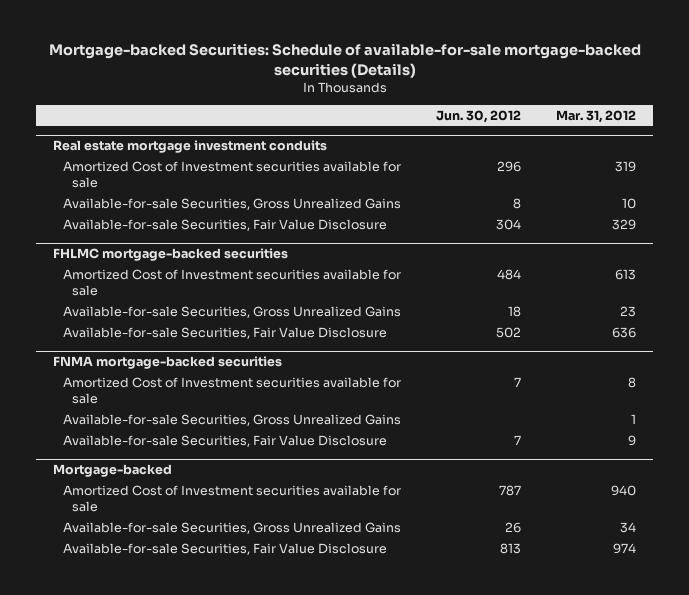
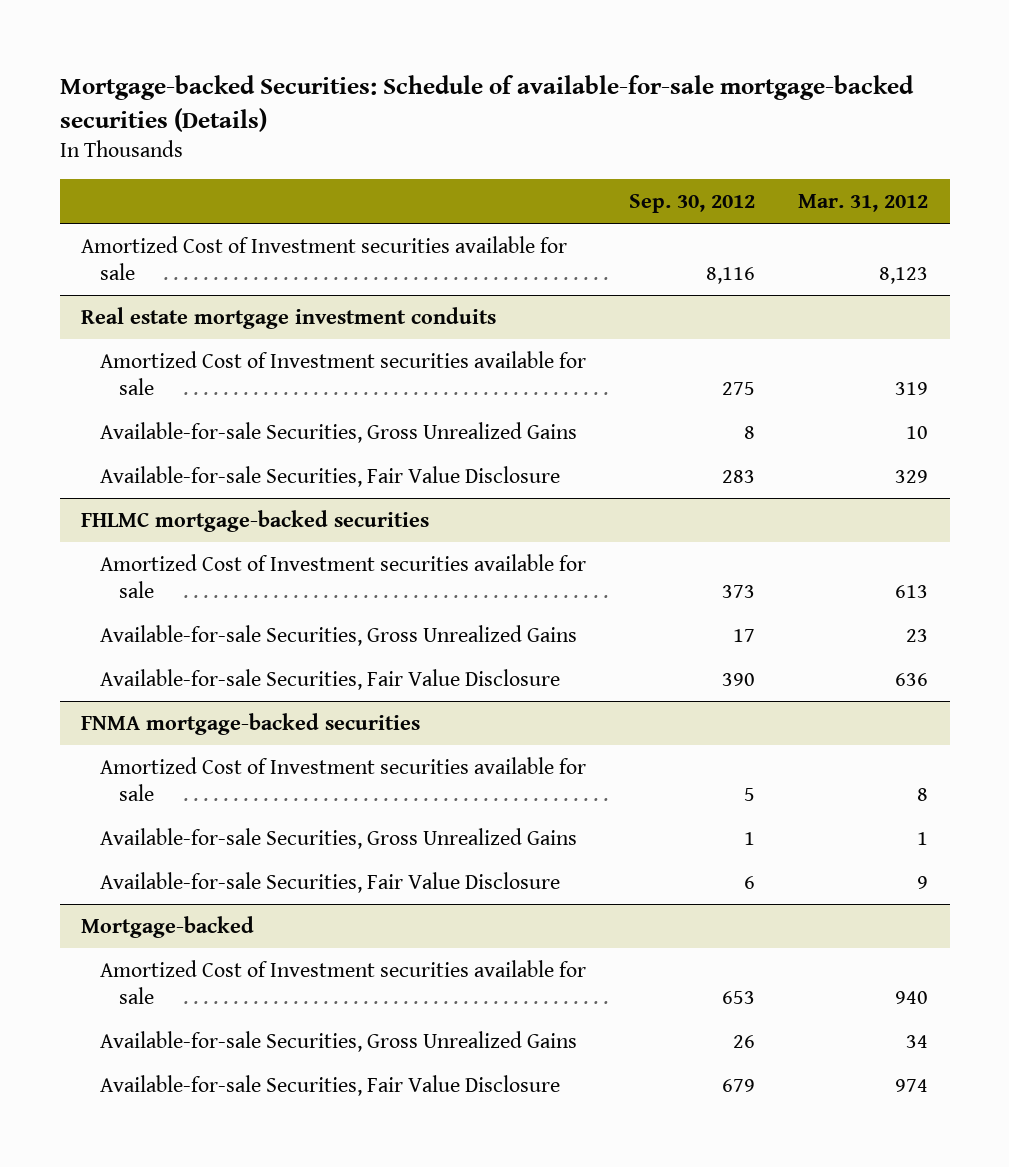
[435,109,521,123] Jun. 30, 2012 -> none
none -> [629,194,756,214] Sep. 30, 2012
none -> [81,235,568,281] Amortized Cost of Investment securities available for sale

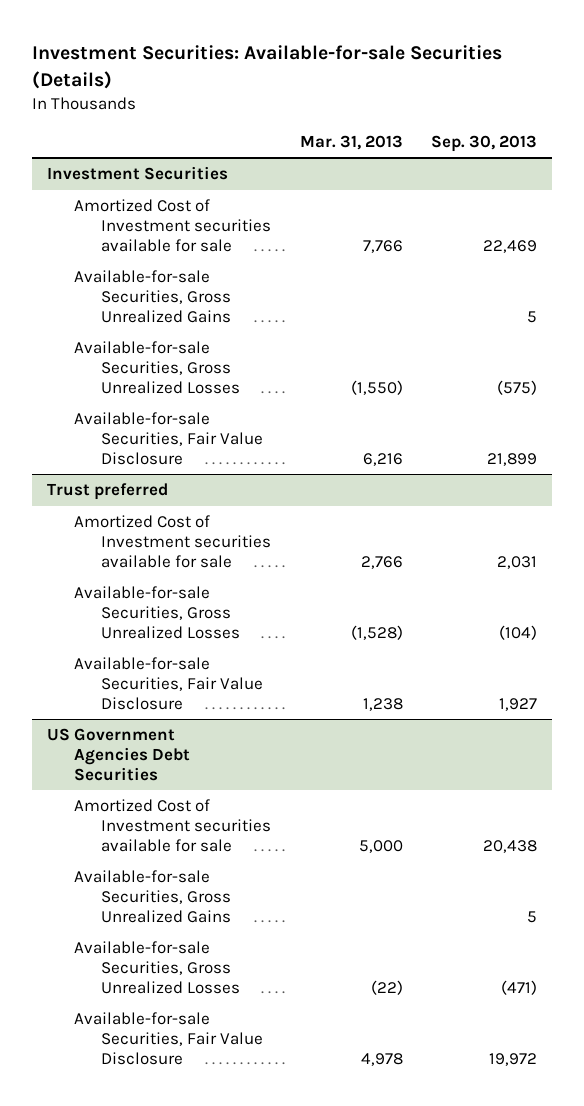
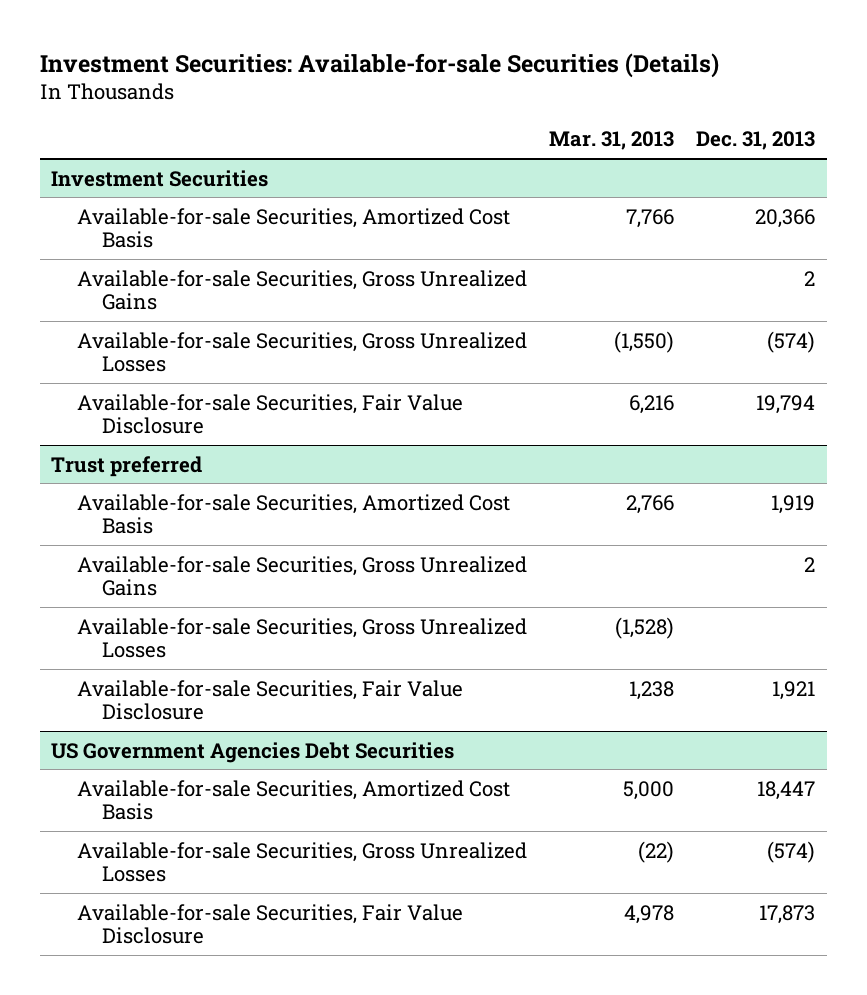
[431,135,538,153] Sep. 30, 2013 -> none
none -> [696,131,816,151] Dec. 31, 2013
[73,199,271,252] Amortized Cost of Investment securities available for sale -> [76,207,510,249] Available-for-sale Securities, Amortized Cost Basis
[73,515,271,568] Amortized Cost of Investment securities available for sale -> [76,493,510,535] Available-for-sale Securities, Amortized Cost Basis
none -> [76,555,527,597] Available-for-sale Securities, Gross Unrealized Gains
[73,870,231,923] Available-for-sale Securities, Gross Unrealized Gains -> none
[73,799,271,852] Amortized Cost of Investment securities available for sale -> [76,779,510,821] Available-for-sale Securities, Amortized Cost Basis

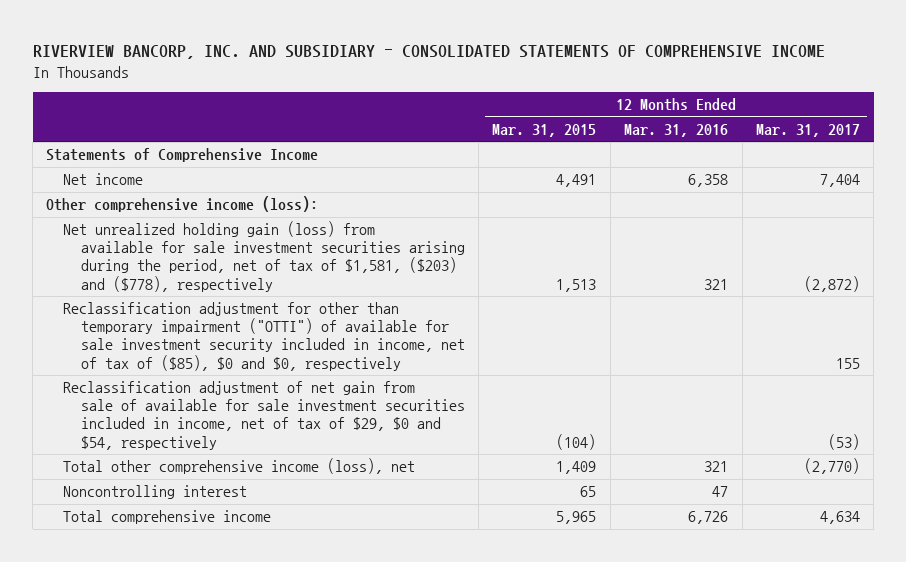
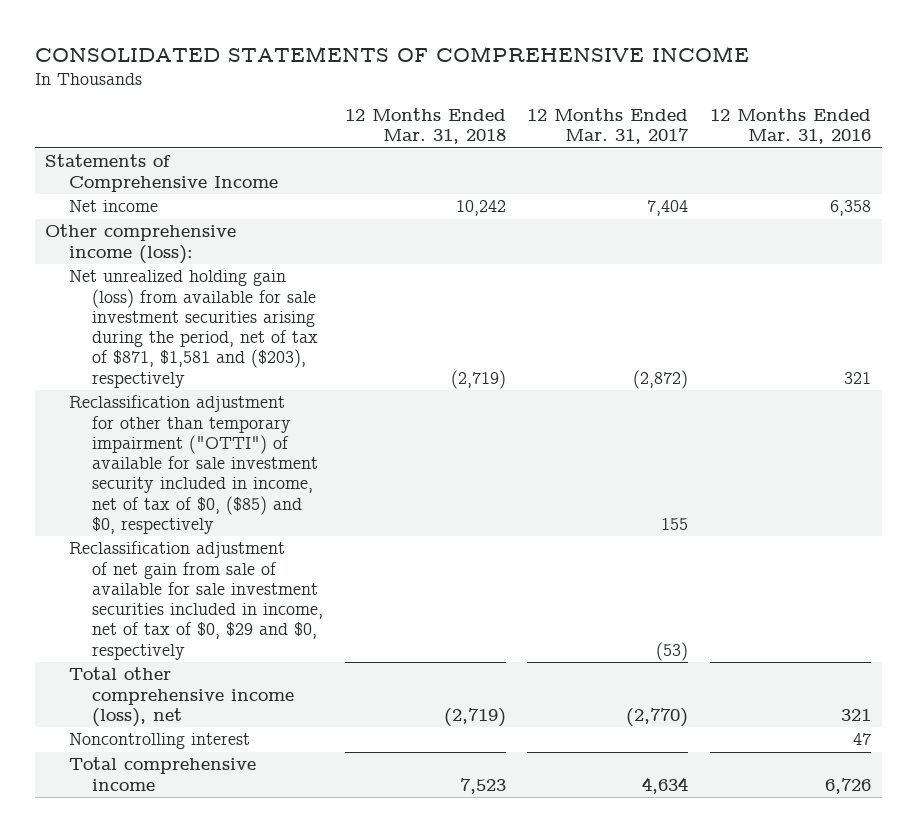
[32,45,825,60] RIVERVIEW BANCORP, INC. AND SUBSIDIARY - CONSOLIDATED STATEMENTS OF COMPREHENSIVE INCOME -> [34,45,749,62] CONSOLIDATED STATEMENTS OF COMPREHENSIVE INCOME
[492,124,597,138] Mar. 31, 2015 -> none
none -> [344,108,506,145] 12 Months Ended Mar. 31, 2018
[63,221,465,292] Net unrealized holding gain (loss) from available for sale investment securities arising during the period, net of tax of $1,581, ($203) and ($778), respectively -> [68,270,319,388] Net unrealized holding gain (loss) from available for sale investment securities arising during the period, net of tax of $871, $1,581 and ($203), respectively
[63,302,465,371] Reclassification adjustment for other than temporary impairment ("OTTI") of available for sale investment security included in income, net of tax of ($85), $0 and $0, respectively -> [68,395,319,535] Reclassification adjustment for other than temporary impairment ("OTTI") of available for sale investment security included in income, net of tax of $0, ($85) and $0, respectively
[63,381,465,450] Reclassification adjustment of net gain from sale of available for sale investment securities included in income, net of tax of $29, $0 and $54, respectively -> [68,541,324,660] Reclassification adjustment of net gain from sale of available for sale investment securities included in income, net of tax of $0, $29 and $0, respectively

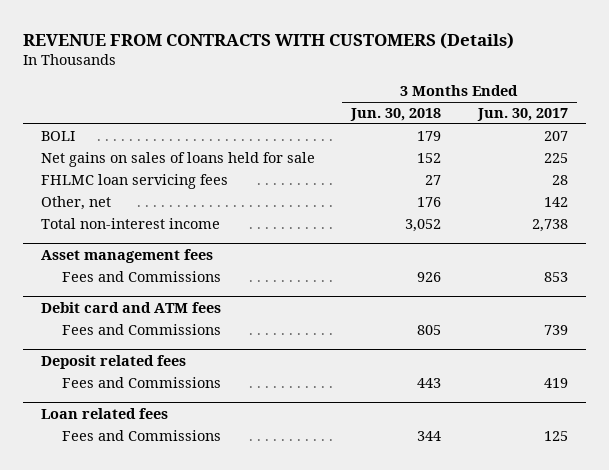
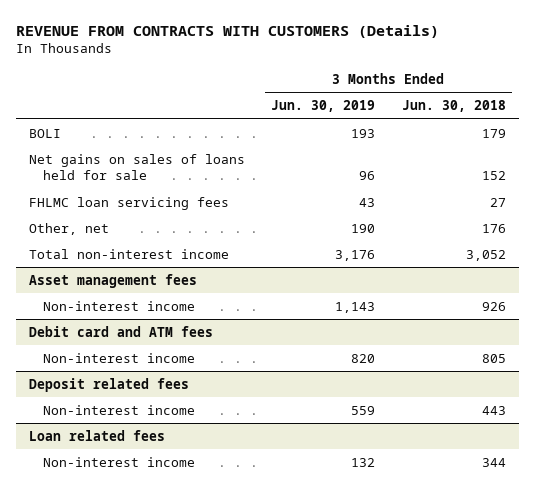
[476,108,568,122] Jun. 30, 2017 -> none
none -> [271,100,376,113] Jun. 30, 2019
[61,271,221,283] Fees and Commissions -> [43,300,196,311] Non-interest income
[61,324,221,336] Fees and Commissions -> [43,352,196,363] Non-interest income
[61,377,221,389] Fees and Commissions -> [43,404,196,415] Non-interest income
[61,430,221,442] Fees and Commissions -> [43,456,196,467] Non-interest income

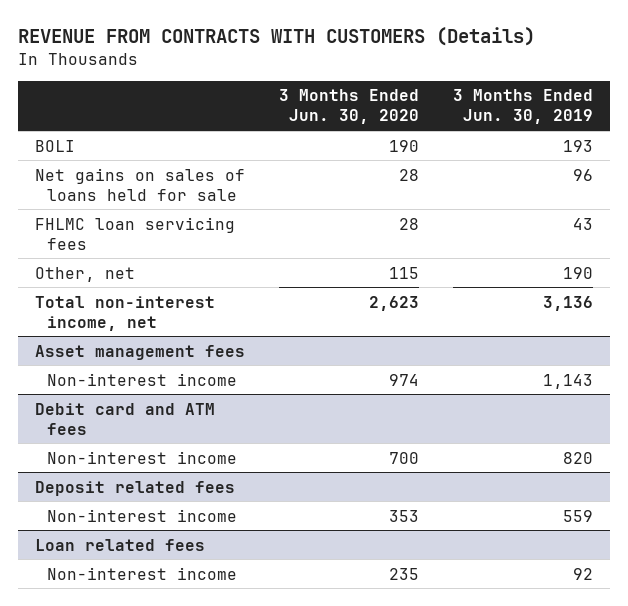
[401,100,506,113] Jun. 30, 2018 -> none
none -> [279,89,420,125] 3 Months Ended Jun. 30, 2020
[29,248,230,259] Total non-interest income -> [35,295,216,331] Total non-interest income, net
[335,249,376,261] 3,176 -> [542,295,593,311] 3,136
[351,457,376,467] 132 -> [572,567,593,580] 92

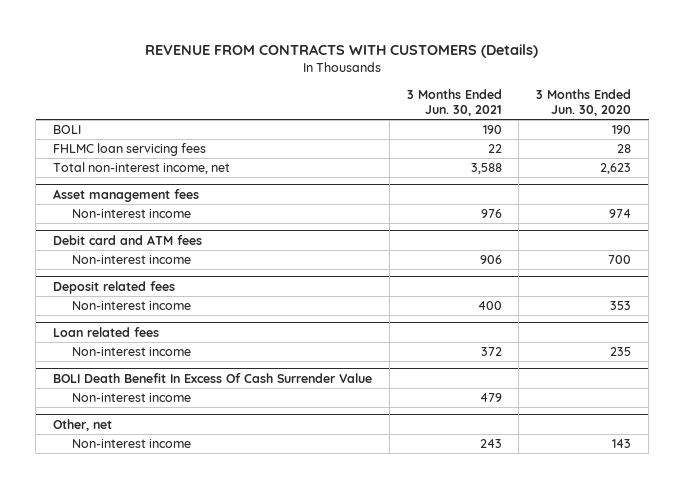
[452,89,593,125] 3 Months Ended Jun. 30, 2019 -> none
none -> [406,88,502,117] 3 Months Ended Jun. 30, 2021
[35,167,246,201] Net gains on sales of loans held for sale -> none
[35,266,136,282] Other, net -> none
none -> [52,372,372,383] BOLI Death Benefit In Excess Of Cash Surrender Value
none -> [71,392,191,402] Non-interest income
none -> [52,418,112,431] Other, net
none -> [71,438,191,448] Non-interest income

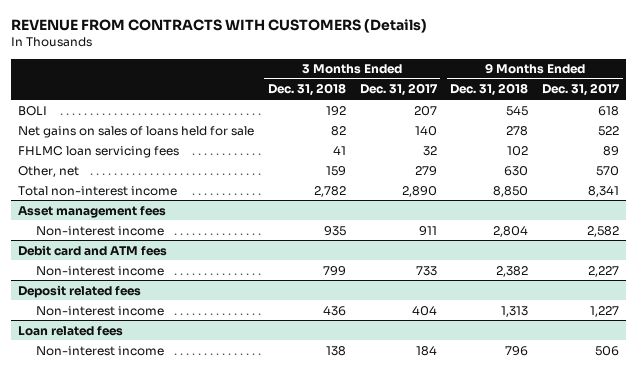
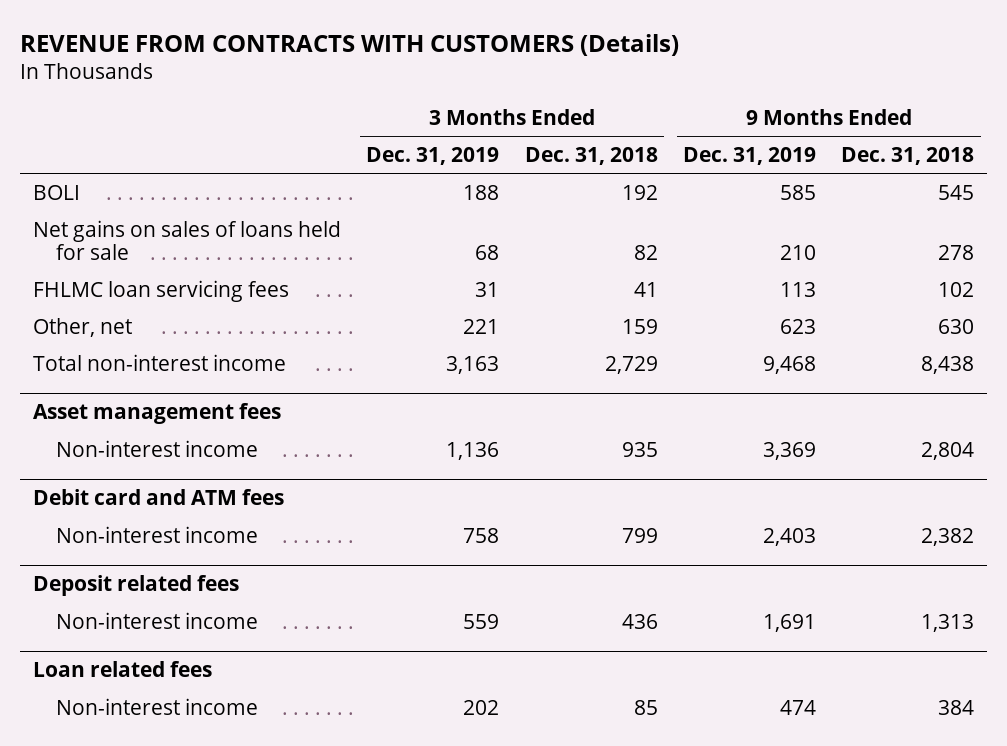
[359,83,438,97] Dec. 31, 2017 -> none
[542,83,621,97] Dec. 31, 2017 -> none
none -> [366,146,500,165] Dec. 31, 2019
none -> [682,146,816,165] Dec. 31, 2019
[313,185,346,197] 2,782 -> [604,355,658,374] 2,729
[493,185,529,197] 8,850 -> [921,355,975,374] 8,438
[325,345,346,356] 138 -> [633,699,658,715] 85
[505,345,529,356] 796 -> [938,699,975,715] 384

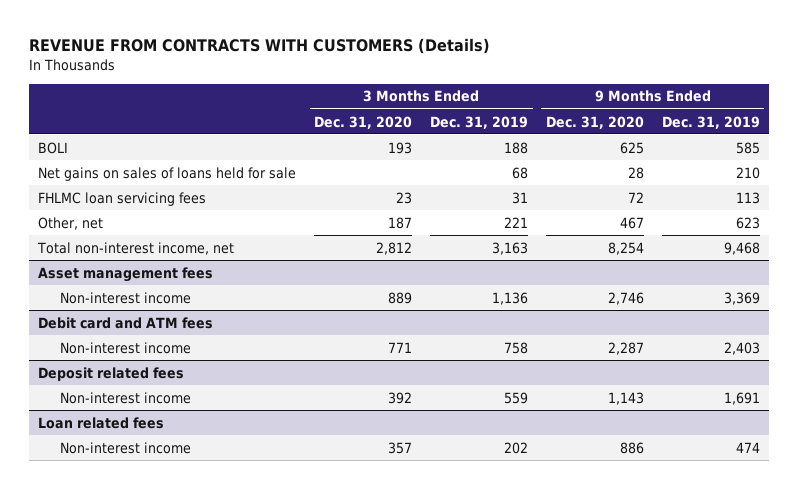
[524,146,658,165] Dec. 31, 2018 -> none
[841,146,975,165] Dec. 31, 2018 -> none
none -> [314,115,413,129] Dec. 31, 2020
none -> [545,115,644,129] Dec. 31, 2020
[32,353,286,371] Total non-interest income -> [37,241,235,255] Total non-interest income, net

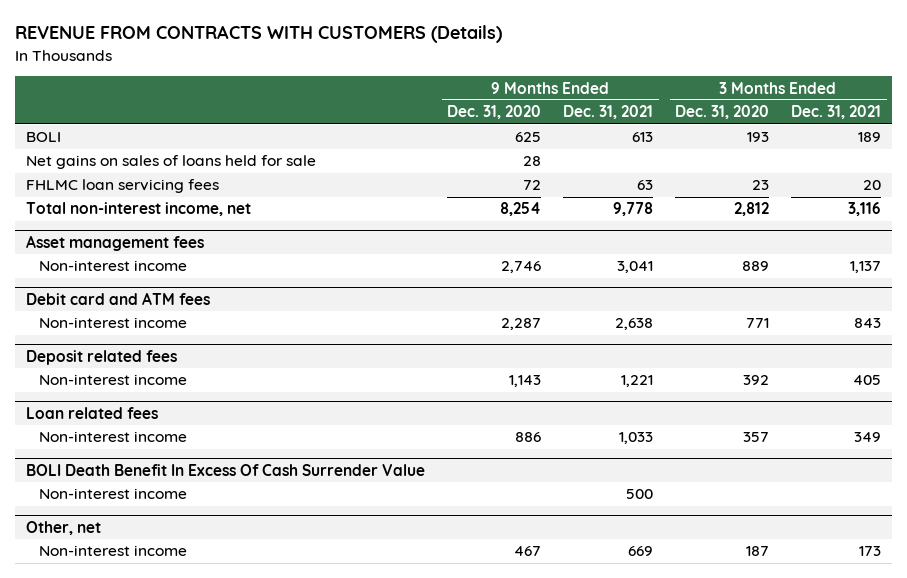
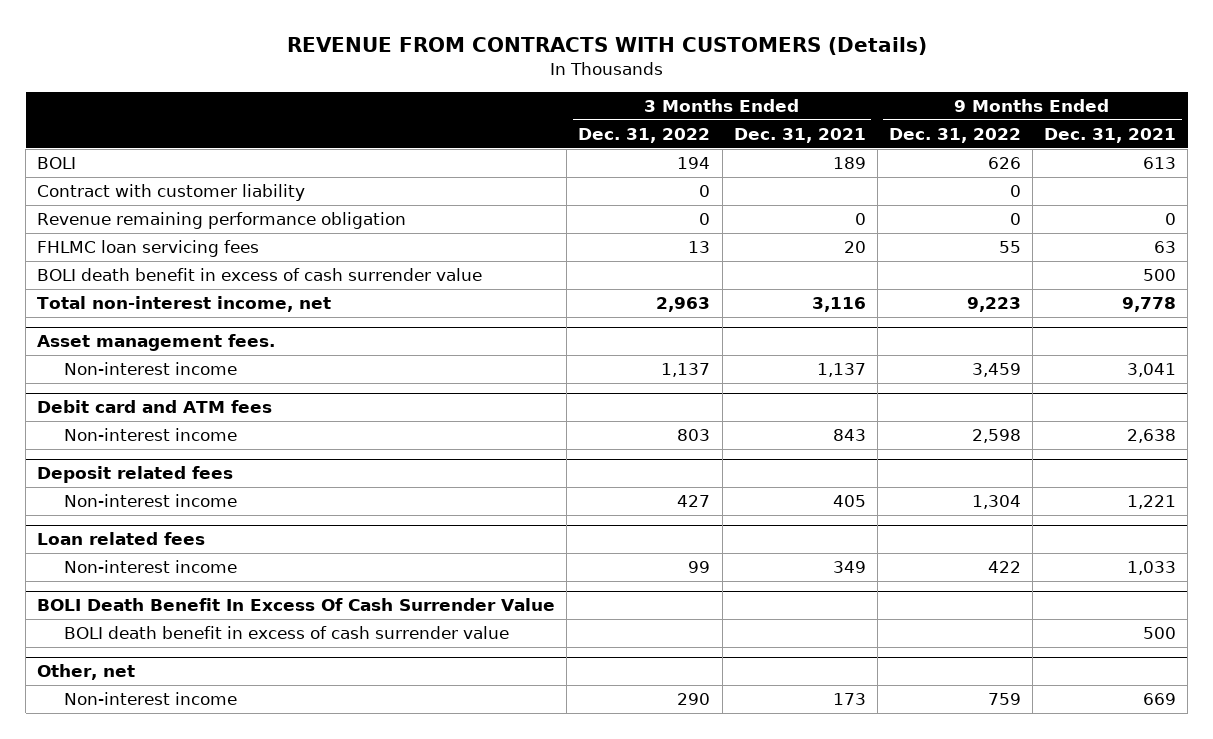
[447,105,542,120] Dec. 31, 2020 -> none
[675,105,770,120] Dec. 31, 2020 -> none
none -> [578,127,711,143] Dec. 31, 2022
none -> [888,127,1021,143] Dec. 31, 2022
[26,155,317,170] Net gains on sales of loans held for sale -> none
none -> [37,184,306,202] Contract with customer liability
none -> [37,212,407,230] Revenue remaining performance obligation
none -> [37,268,483,282] BOLI death benefit in excess of cash surrender value
[26,234,205,251] Asset management fees -> [37,334,276,352] Asset management fees.
[39,488,188,500] Non-interest income -> none
none -> [63,626,509,640] BOLI death benefit in excess of cash surrender value

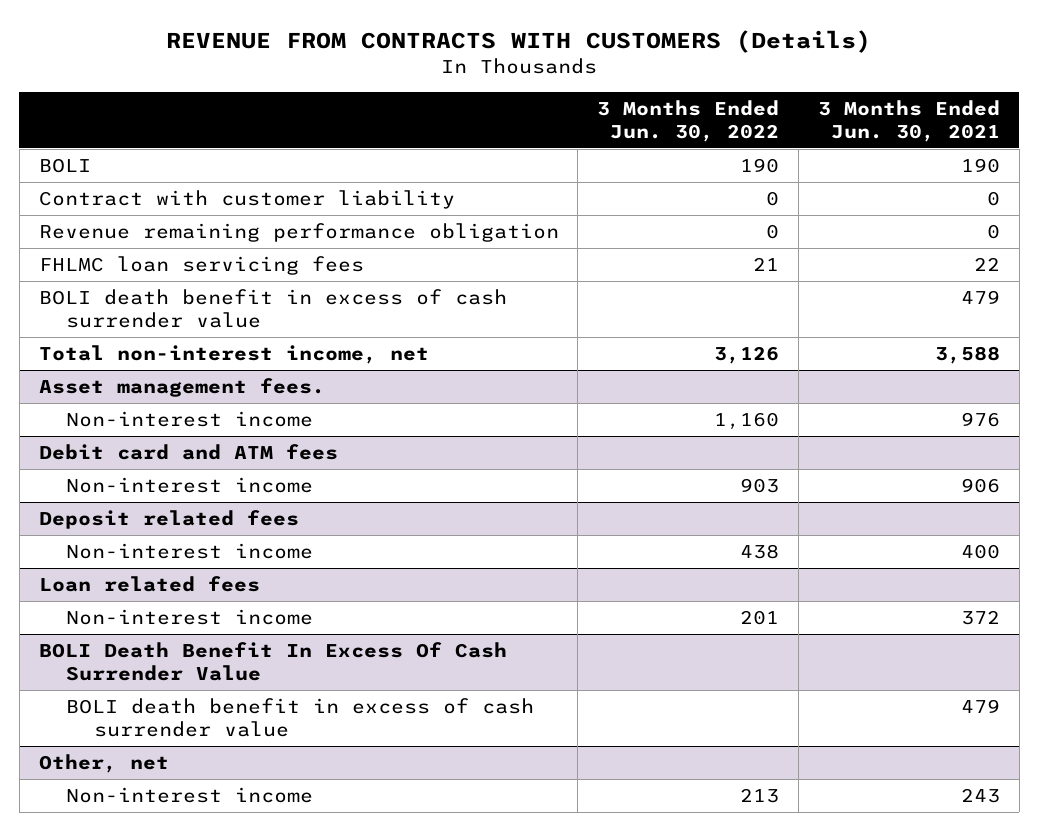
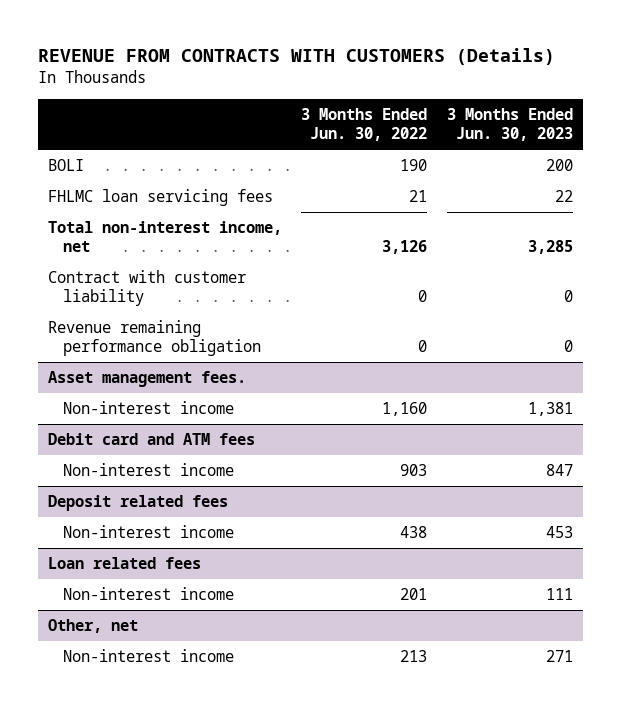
[817,100,1000,142] 3 Months Ended Jun. 30, 2021 -> none
none -> [446,108,573,142] 3 Months Ended Jun. 30, 2023
[38,289,507,328] BOLI death benefit in excess of cash surrender value -> none
[38,190,455,210] Contract with customer liability -> [47,270,246,307] Contract with customer liability
[38,223,559,243] Revenue remaining performance obligation -> [47,320,261,357] Revenue remaining performance obligation
[38,642,507,681] BOLI Death Benefit In Excess Of Cash Surrender Value -> none
[66,698,535,737] BOLI death benefit in excess of cash surrender value -> none

